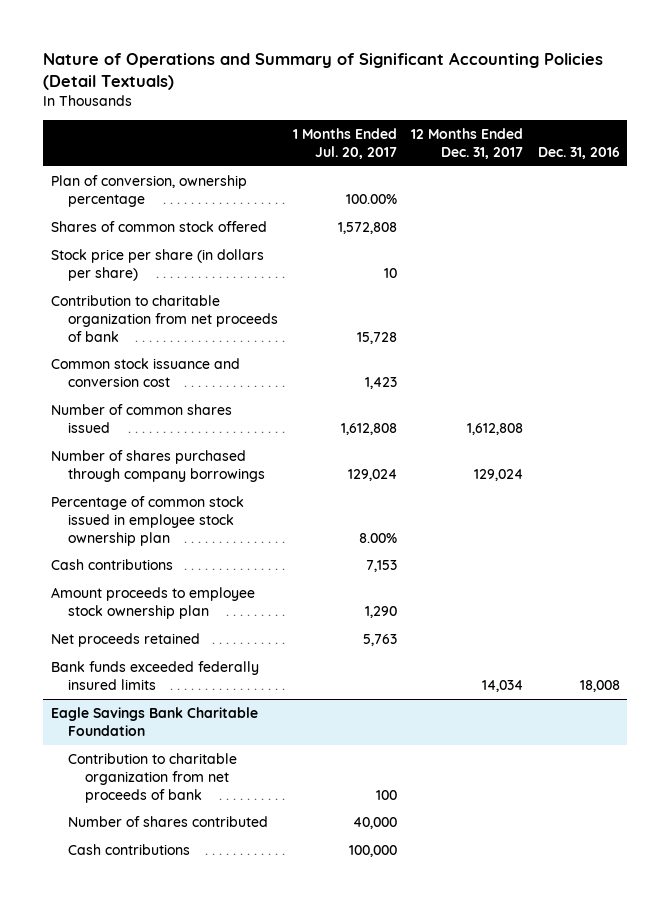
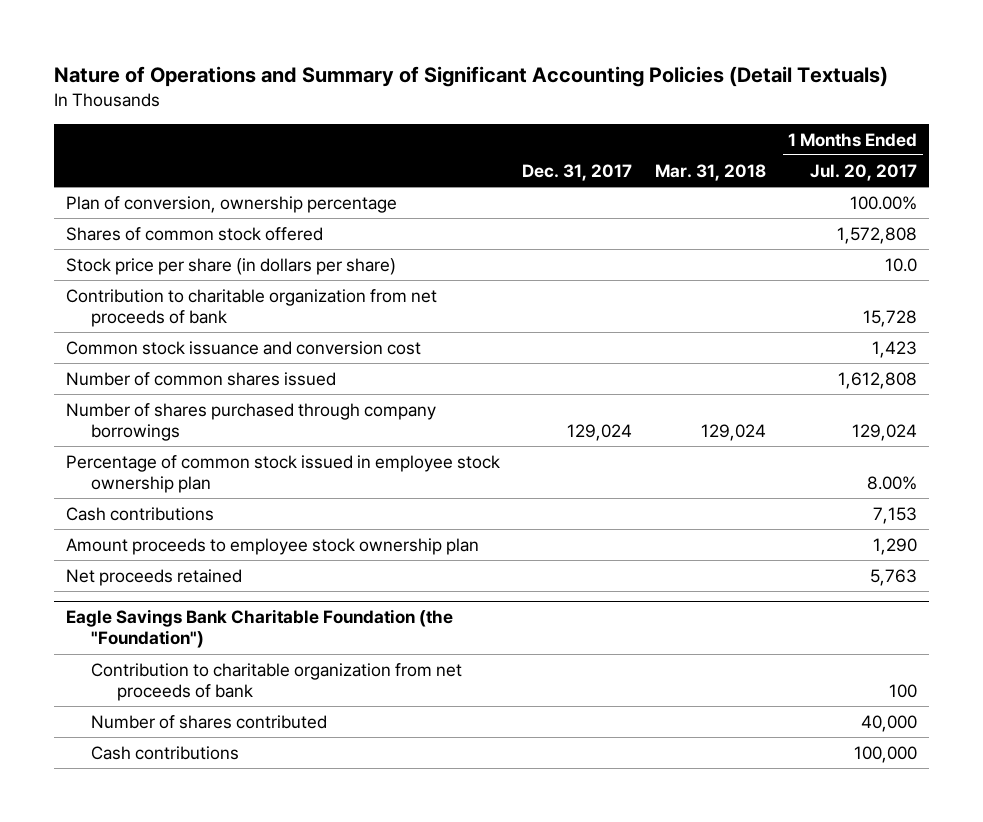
[411,128,524,160] 12 Months Ended Dec. 31, 2017 -> none
[538,147,621,160] Dec. 31, 2016 -> none
none -> [522,163,633,181] Dec. 31, 2017
none -> [654,163,766,181] Mar. 31, 2018
[383,267,397,278] 10 -> [885,257,918,272] 10.0
[50,660,259,690] Bank funds exceeded federally insured limits -> none
[50,706,258,736] Eagle Savings Bank Charitable Foundation -> [65,609,453,649] Eagle Savings Bank Charitable Foundation (the "Foundation")

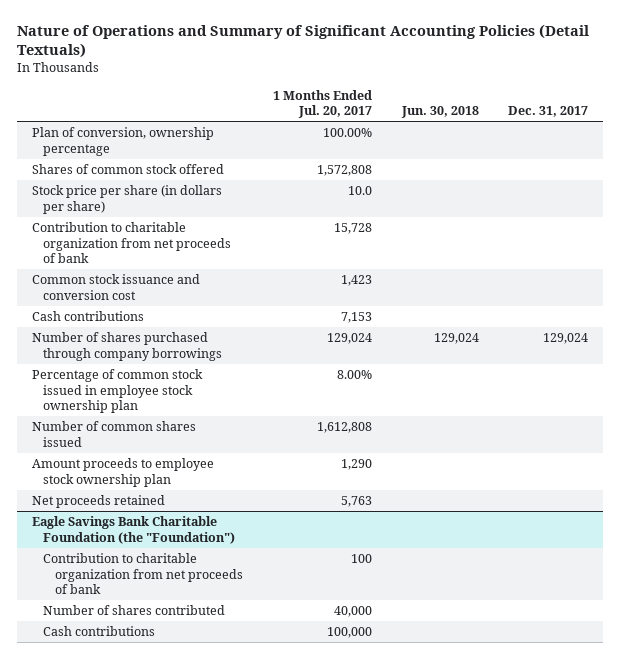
[654,163,766,181] Mar. 31, 2018 -> none
none -> [400,106,479,119] Jun. 30, 2018
[65,506,214,521] Cash contributions -> [31,311,144,322] Cash contributions
[65,371,336,386] Number of common shares issued -> [31,421,196,447] Number of common shares issued

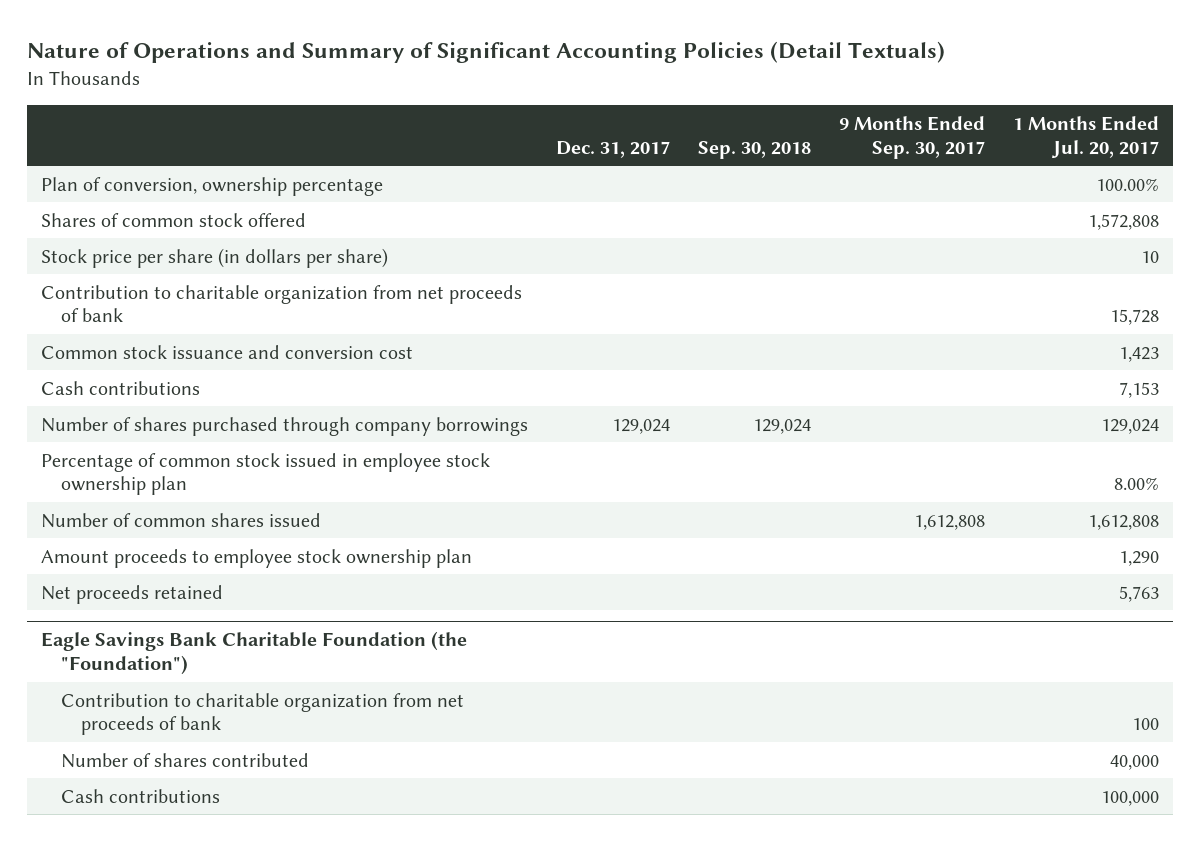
[400,106,479,119] Jun. 30, 2018 -> none
none -> [697,140,811,159] Sep. 30, 2018
none -> [838,116,985,159] 9 Months Ended Sep. 30, 2017
[347,186,372,196] 10.0 -> [1140,250,1159,263] 10

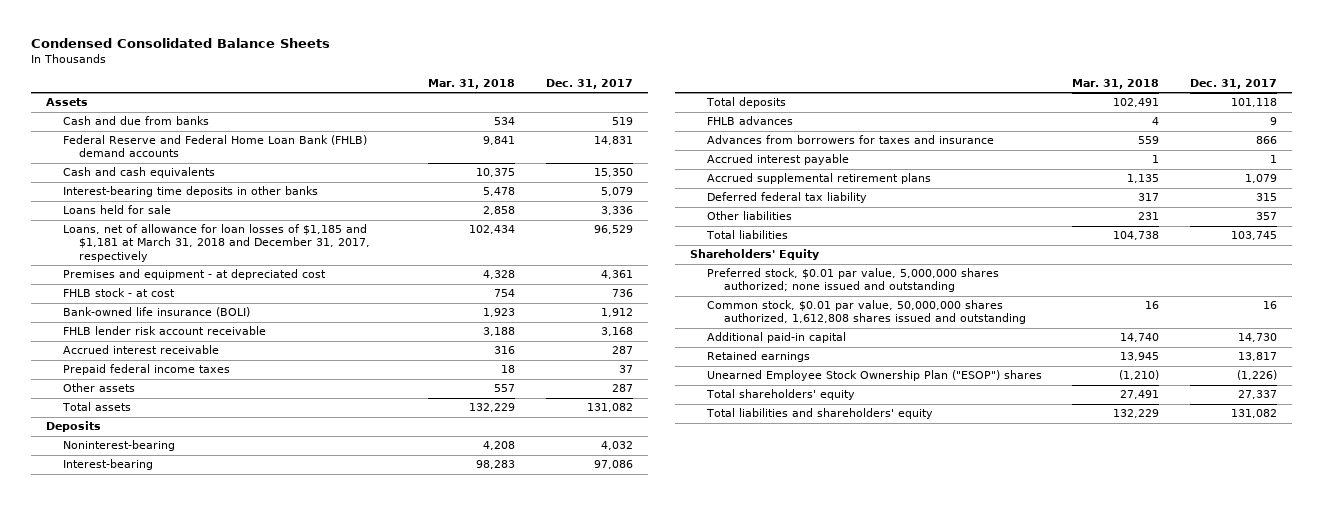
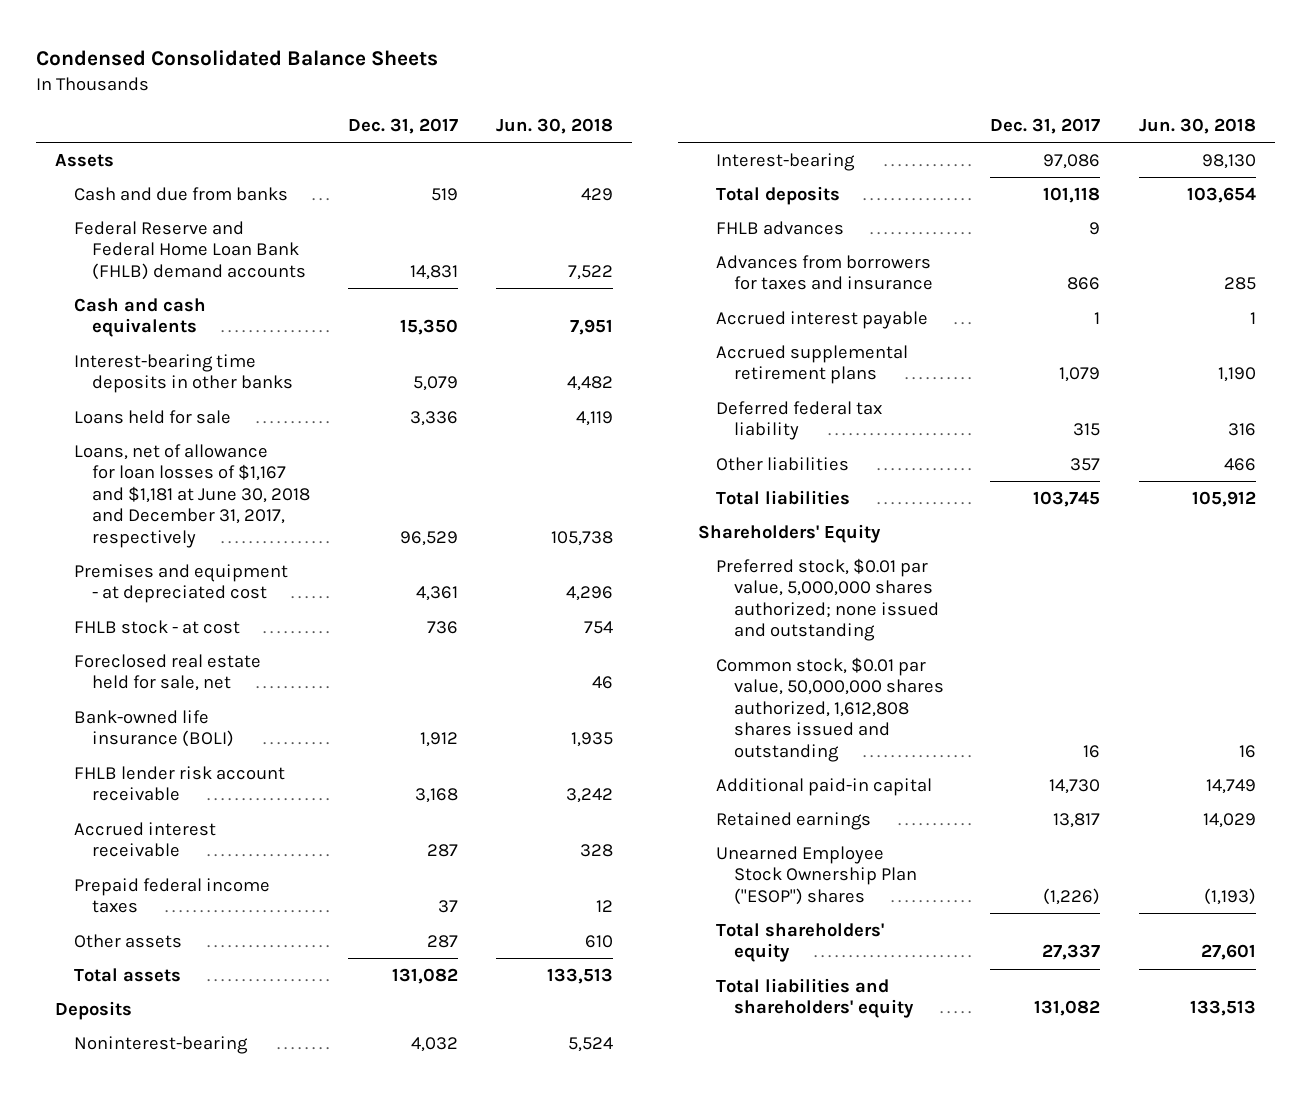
[428,79,516,90] Mar. 31, 2018 -> none
none -> [496,118,614,135] Jun. 30, 2018
[62,224,371,262] Loans, net of allowance for loan losses of $1,185 and $1,181 at March 31, 2018 and December 31, 2017, respectively -> [73,443,311,548] Loans, net of allowance for loan losses of $1,167 and $1,181 at June 30, 2018 and December 31, 2017, respectively
none -> [73,653,261,692] Foreclosed real estate held for sale, net

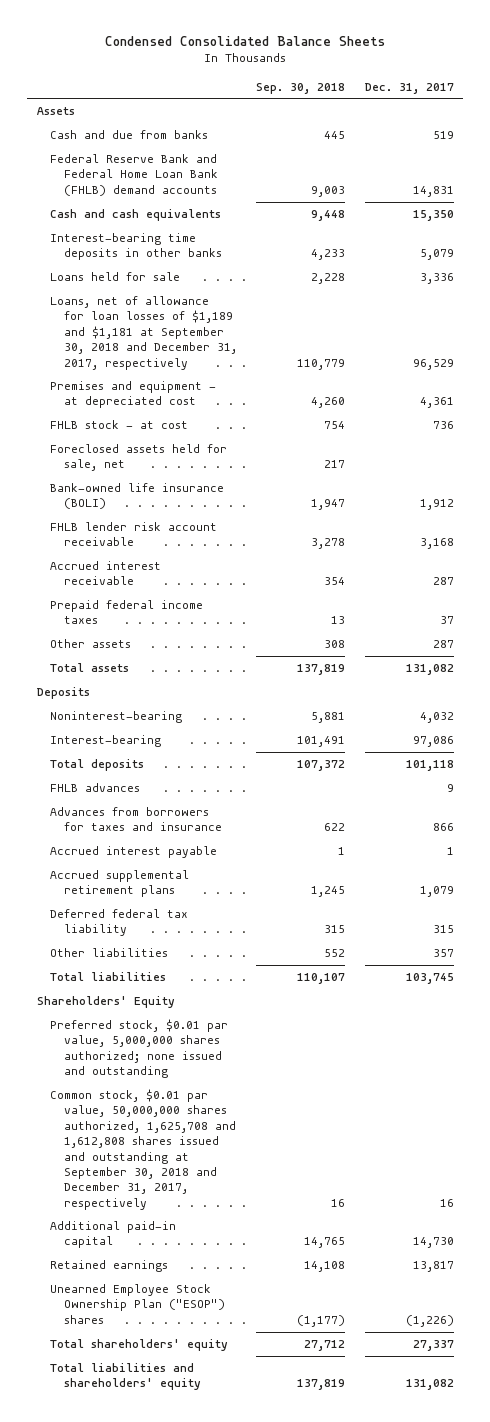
[496,118,614,135] Jun. 30, 2018 -> none
none -> [256,82,346,94] Sep. 30, 2018
[73,220,307,280] Federal Reserve and Federal Home Loan Bank (FHLB) demand accounts -> [50,154,219,196] Federal Reserve Bank and Federal Home Loan Bank (FHLB) demand accounts
[73,443,311,548] Loans, net of allowance for loan losses of $1,167 and $1,181 at June 30, 2018 and December 31, 2017, respectively -> [50,296,238,370] Loans, net of allowance for loan losses of $1,189 and $1,181 at September 30, 2018 and December 31, 2017, respectively
[73,653,261,692] Foreclosed real estate held for sale, net -> [50,444,228,472] Foreclosed assets held for sale, net
[715,656,945,762] Common stock, $0.01 par value, 50,000,000 shares authorized, 1,612,808 shares issued and outstanding -> [50,1089,237,1210] Common stock, $0.01 par value, 50,000,000 shares authorized, 1,625,708 and 1,612,808 shares issued and outstanding at September 30, 2018 and December 31, 2017, respectively

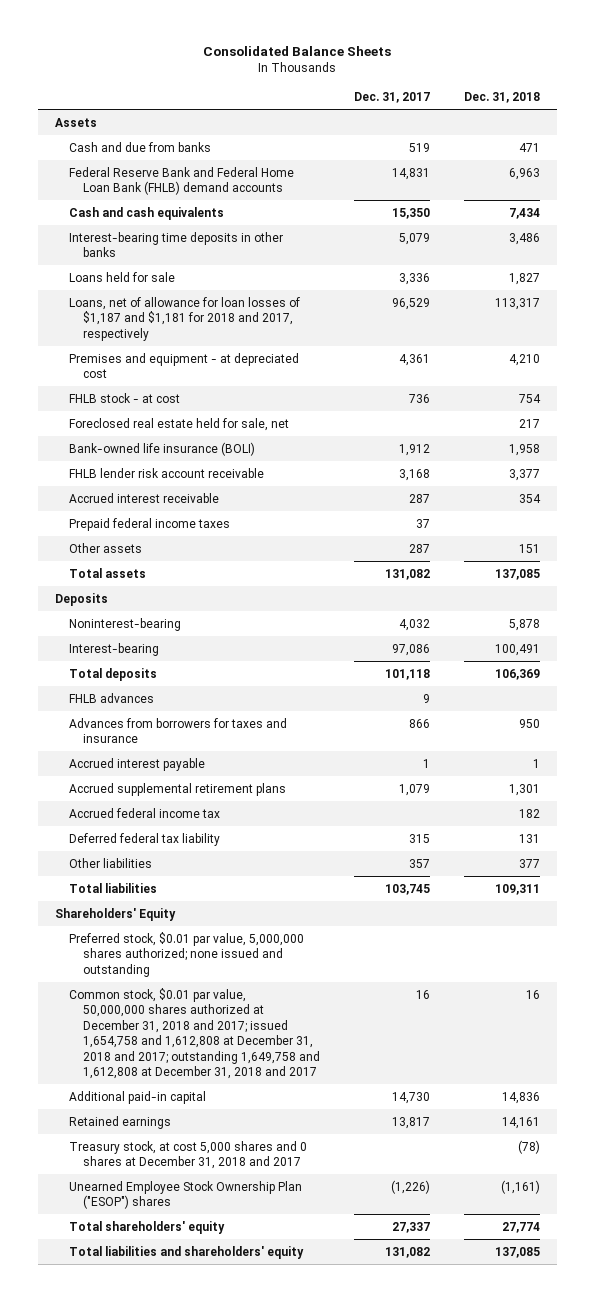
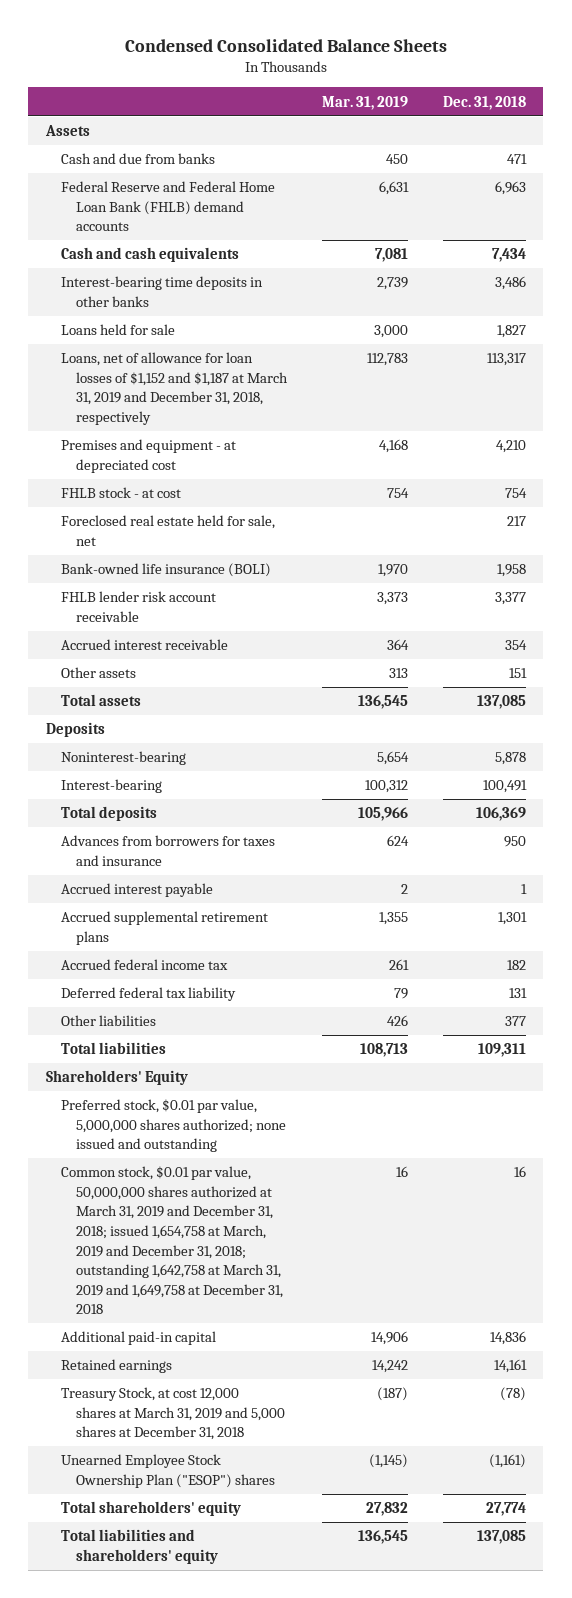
[203,46,392,57] Consolidated Balance Sheets -> [124,38,447,52] Condensed Consolidated Balance Sheets
[354,91,431,103] Dec. 31, 2017 -> none
none -> [321,95,408,110] Mar. 31, 2019
[68,166,294,196] Federal Reserve Bank and Federal Home Loan Bank (FHLB) demand accounts -> [60,181,275,232] Federal Reserve and Federal Home Loan Bank (FHLB) demand accounts
[68,296,300,341] Loans, net of allowance for loan losses of $1,187 and $1,181 for 2018 and 2017, respectively -> [60,352,288,426] Loans, net of allowance for loan losses of $1,152 and $1,187 at March 31, 2019 and December 31, 2018, respectively
[68,517,230,531] Prepaid federal income taxes -> none
[68,692,154,703] FHLB advances -> none
[68,987,321,1080] Common stock, $0.01 par value, 50,000,000 shares authorized at December 31, 2018 and 2017; issued 1,654,758 and 1,612,808 at December 31, 2018 and 2017; outstanding 1,649,758 and 1,612,808 at December 31, 2018 and 2017 -> [60,1166,283,1315] Common stock, $0.01 par value, 50,000,000 shares authorized at March 31, 2019 and December 31, 2018; issued 1,654,758 at March, 2019 and December 31, 2018; outstanding 1,642,758 at March 31, 2019 and 1,649,758 at December 31, 2018
[68,1140,307,1170] Treasury stock, at cost 5,000 shares and 0 shares at December 31, 2018 and 2017 -> [60,1387,285,1441] Treasury Stock, at cost 12,000 shares at March 31, 2019 and 5,000 shares at December 31, 2018

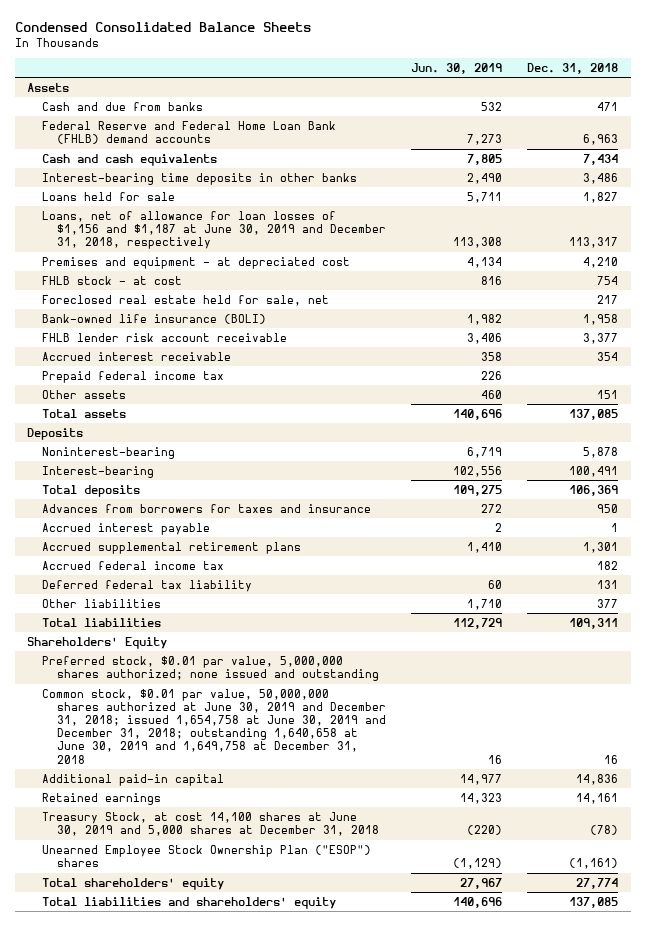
[321,95,408,110] Mar. 31, 2019 -> none
none -> [411,62,503,74] Jun. 30, 2019
[60,352,288,426] Loans, net of allowance for loan losses of $1,152 and $1,187 at March 31, 2019 and December 31, 2018, respectively -> [42,210,387,250] Loans, net of allowance for loan losses of $1,156 and $1,187 at June 30, 2019 and December 31, 2018, respectively
none -> [42,370,225,383] Prepaid federal income tax
[60,1166,283,1315] Common stock, $0.01 par value, 50,000,000 shares authorized at March 31, 2019 and December 31, 2018; issued 1,654,758 at March, 2019 and December 31, 2018; outstanding 1,642,758 at March 31, 2019 and 1,649,758 at December 31, 2018 -> [42,688,387,764] Common stock, $0.01 par value, 50,000,000 shares authorized at June 30, 2019 and December 31, 2018; issued 1,654,758 at June 30, 2019 and December 31, 2018; outstanding 1,640,658 at June 30, 2019 and 1,649,758 at December 31, 2018
[60,1387,285,1441] Treasury Stock, at cost 12,000 shares at March 31, 2019 and 5,000 shares at December 31, 2018 -> [42,811,380,837] Treasury Stock, at cost 14,100 shares at June 30, 2019 and 5,000 shares at December 31, 2018

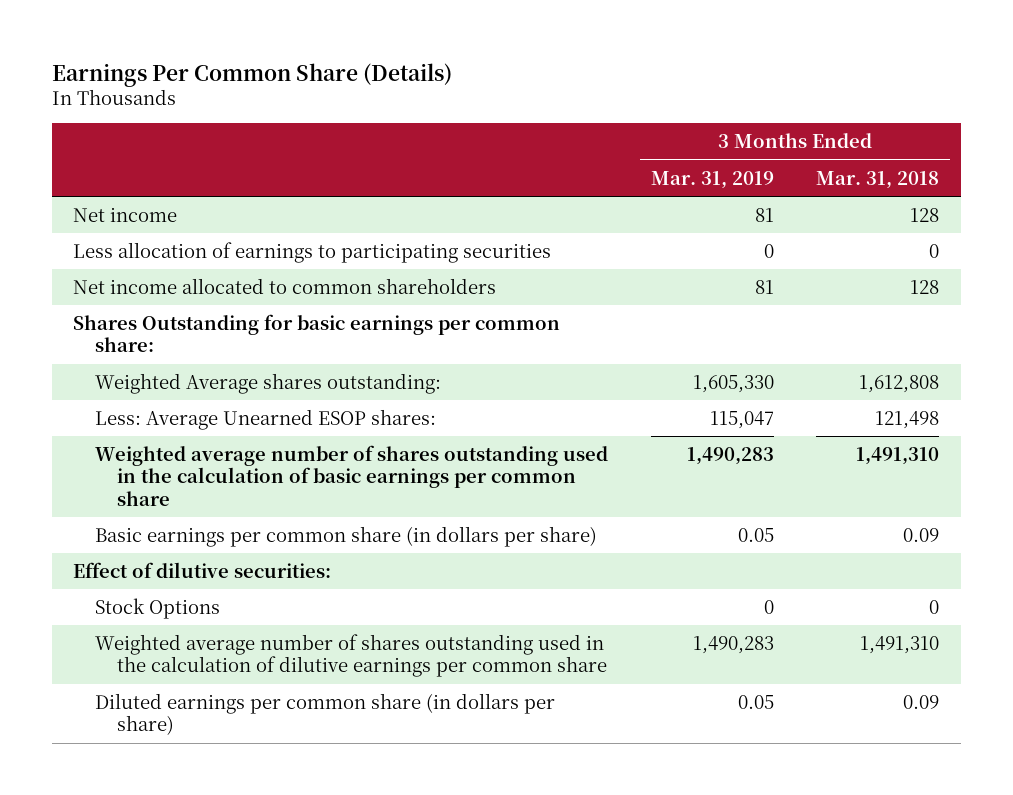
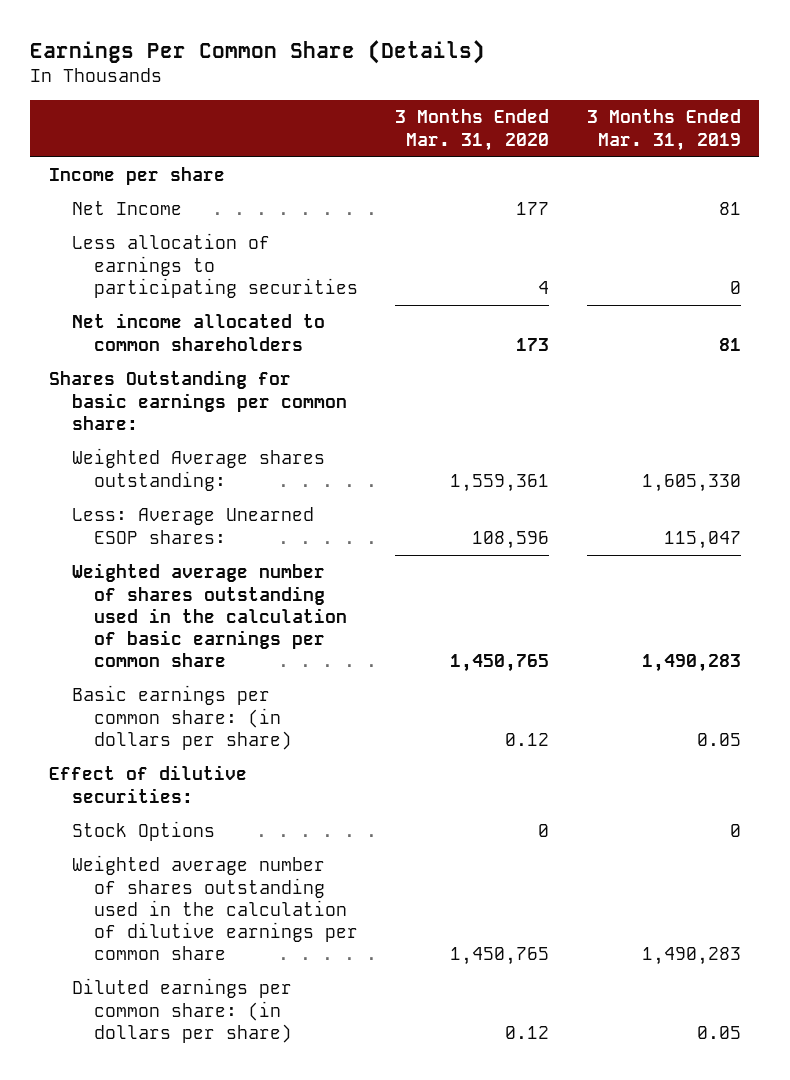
[816,170,940,189] Mar. 31, 2018 -> none
none -> [395,109,550,151] 3 Months Ended Mar. 31, 2020
none -> [49,167,226,186] Income per share
[73,206,178,222] Net income -> [71,201,182,216] Net Income
[95,525,598,547] Basic earnings per common share (in dollars per share) -> [71,685,292,750] Basic earnings per common share: (in dollars per share)
[95,692,556,736] Diluted earnings per common share (in dollars per share) -> [71,978,292,1043] Diluted earnings per common share: (in dollars per share)

